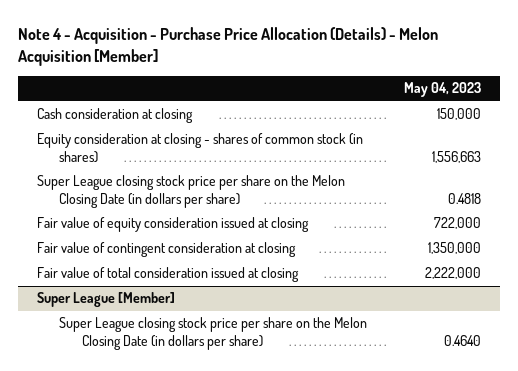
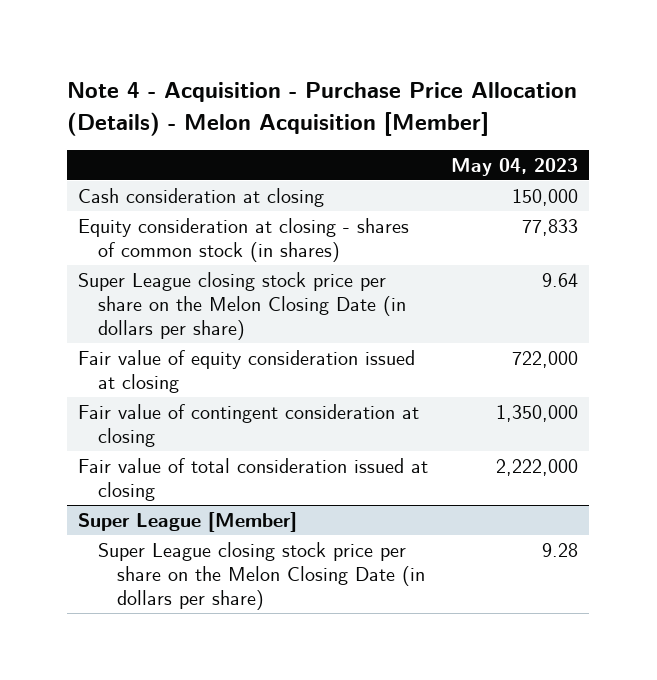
[432,151,482,164] 1,556,663 -> [522,219,579,237] 77,833
[448,193,482,205] 0.4818 -> [542,273,579,288] 9.64
[444,335,482,347] 0.4640 -> [542,543,579,558] 9.28

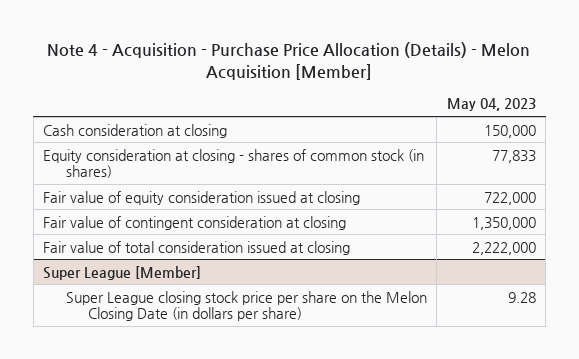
[78,272,406,341] Super League closing stock price per share on the Melon Closing Date (in dollars per share) -> none

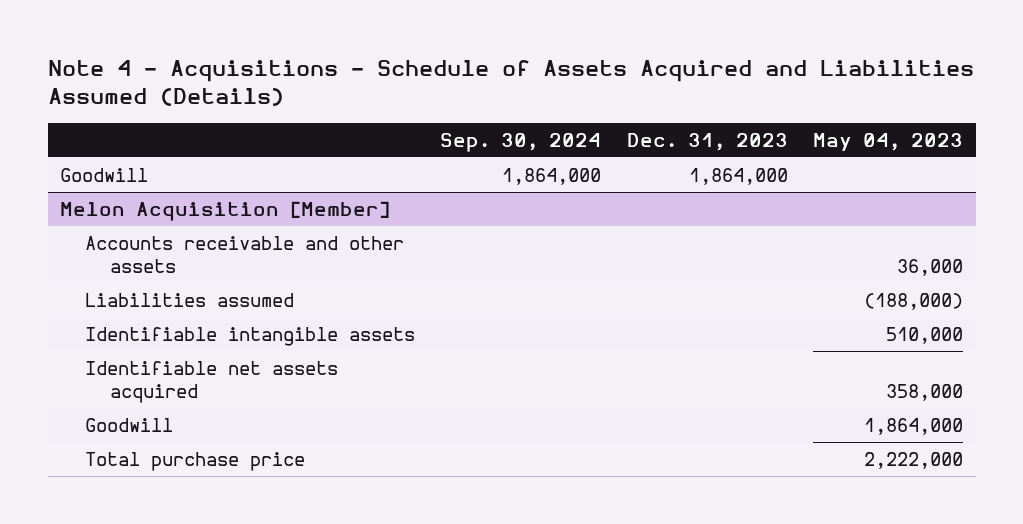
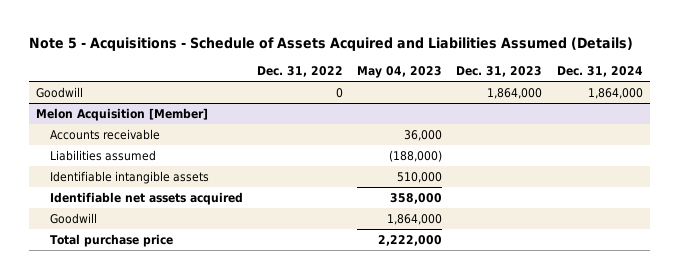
[47,60,974,107] Note 4 - Acquisitions - Schedule of Assets Acquired and Liabilities Assumed (Details) -> [29,36,634,51] Note 5 - Acquisitions - Schedule of Assets Acquired and Liabilities Assumed (Details)
[440,132,602,152] Sep. 30, 2024 -> none
none -> [257,66,344,78] Dec. 31, 2022
none -> [556,66,643,78] Dec. 31, 2024
[85,236,405,274] Accounts receivable and other assets -> none
none -> [49,129,160,141] Accounts receivable

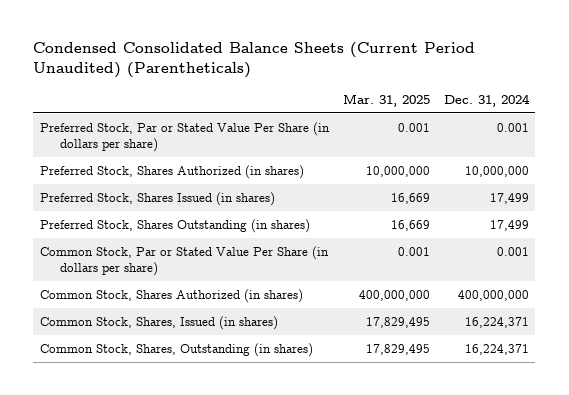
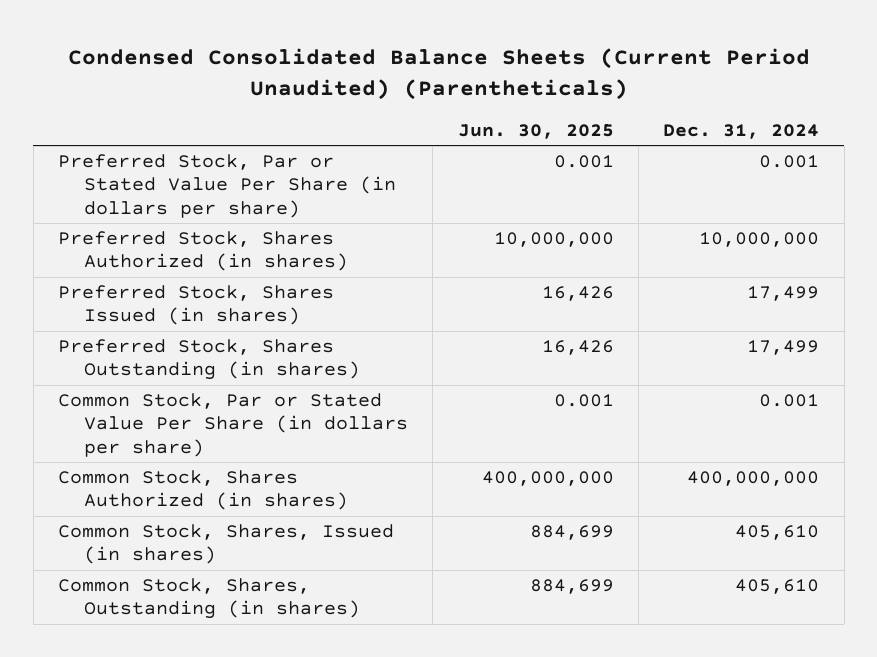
[342,94,430,108] Mar. 31, 2025 -> none
none -> [457,123,614,139] Jun. 30, 2025
[464,316,529,328] 16,224,371 -> [735,525,820,541] 405,610
[464,343,529,355] 16,224,371 -> [735,579,820,595] 405,610

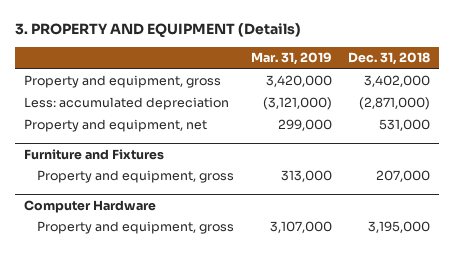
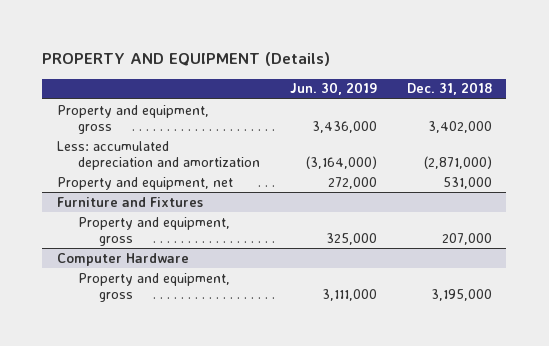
[15,23,302,39] 3. PROPERTY AND EQUIPMENT (Details) -> [42,52,331,67] PROPERTY AND EQUIPMENT (Details)
[250,52,332,66] Mar. 31, 2019 -> none
none -> [289,82,377,96] Jun. 30, 2019
[23,97,229,111] Less: accumulated depreciation -> [57,140,261,171] Less: accumulated depreciation and amortization

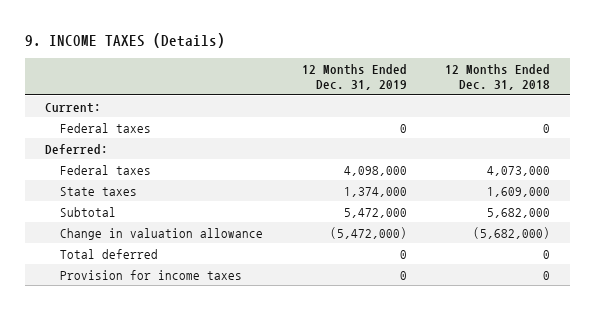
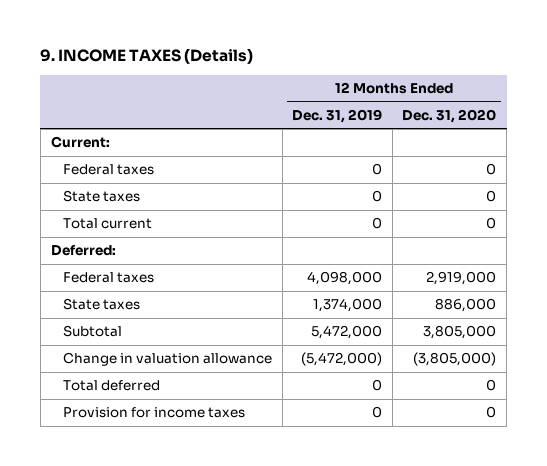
[445,63,551,91] 12 Months Ended Dec. 31, 2018 -> none
none -> [402,109,497,124] Dec. 31, 2020
none -> [62,190,140,203] State taxes
none -> [62,218,152,230] Total current

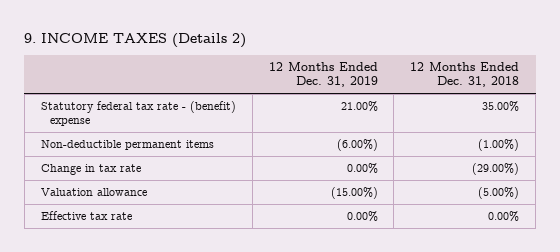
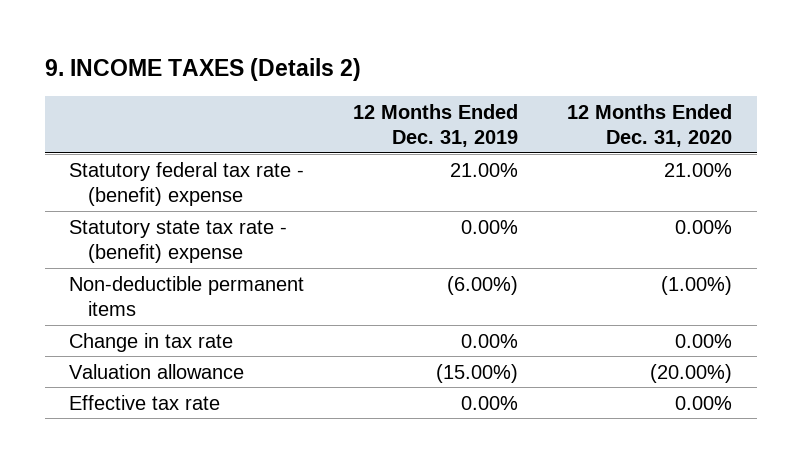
[410,61,520,88] 12 Months Ended Dec. 31, 2018 -> none
none -> [567,103,733,148] 12 Months Ended Dec. 31, 2020
none -> [69,219,288,264] Statutory state tax rate - (benefit) expense

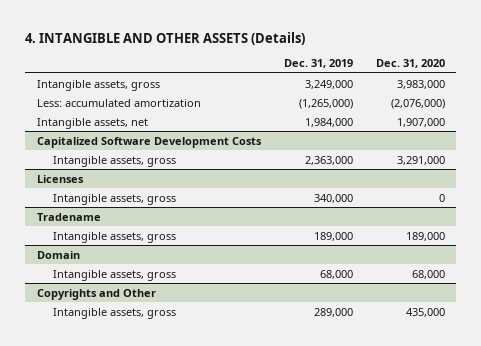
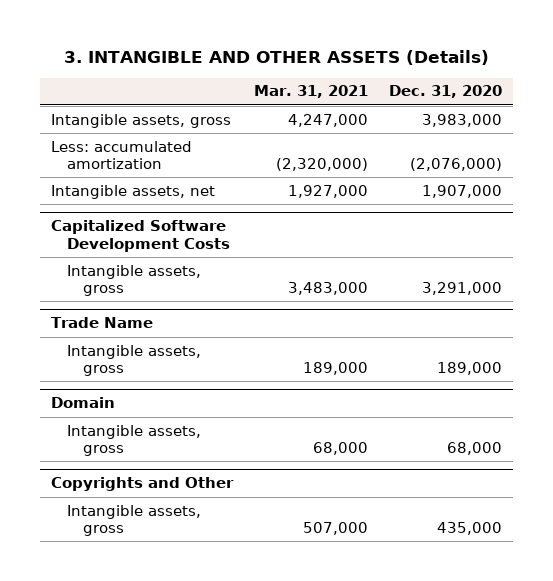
[25,31,306,45] 4. INTANGIBLE AND OTHER ASSETS (Details) -> [64,49,490,65] 3. INTANGIBLE AND OTHER ASSETS (Details)
[283,59,353,69] Dec. 31, 2019 -> none
none -> [253,85,368,99] Mar. 31, 2021
[36,174,84,183] Licenses -> none
[53,193,177,205] Intangible assets, gross -> none
[36,212,101,221] Tradename -> none
none -> [50,317,153,329] Trade Name

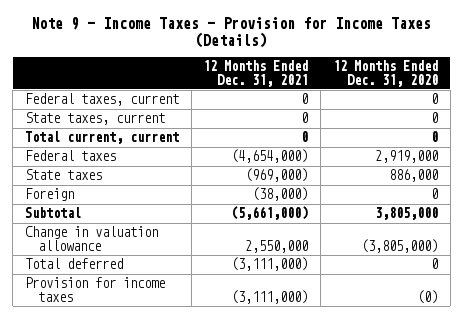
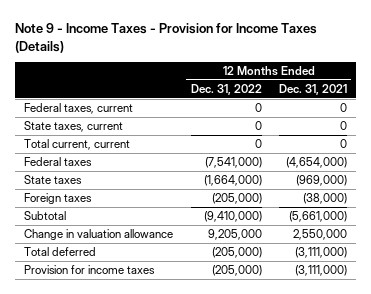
[332,60,438,87] 12 Months Ended Dec. 31, 2020 -> none
none -> [190,83,262,95] Dec. 31, 2022
[24,188,74,202] Foreign -> [24,193,93,205] Foreign taxes

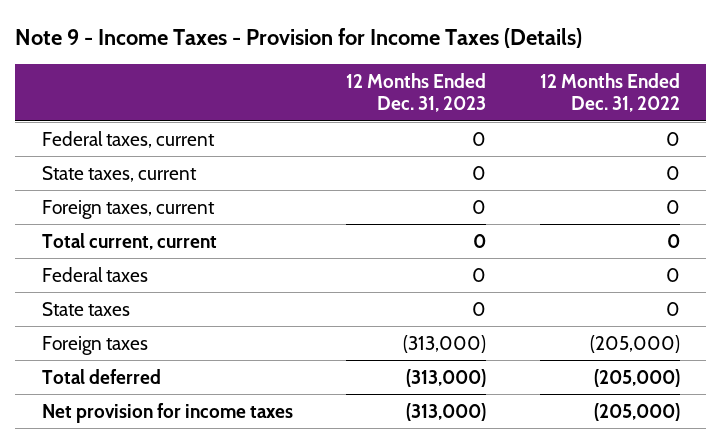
[279,83,348,95] Dec. 31, 2021 -> none
none -> [346,73,487,113] 12 Months Ended Dec. 31, 2023
none -> [42,199,216,219] Foreign taxes, current
[204,157,262,169] (7,541,000) -> [665,267,680,282] 0
[203,175,262,187] (1,664,000) -> [665,301,680,316] 0
[24,211,67,221] Subtotal -> none
[24,229,174,241] Change in valuation allowance -> none
[24,265,156,275] Provision for income taxes -> [42,402,294,423] Net provision for income taxes

